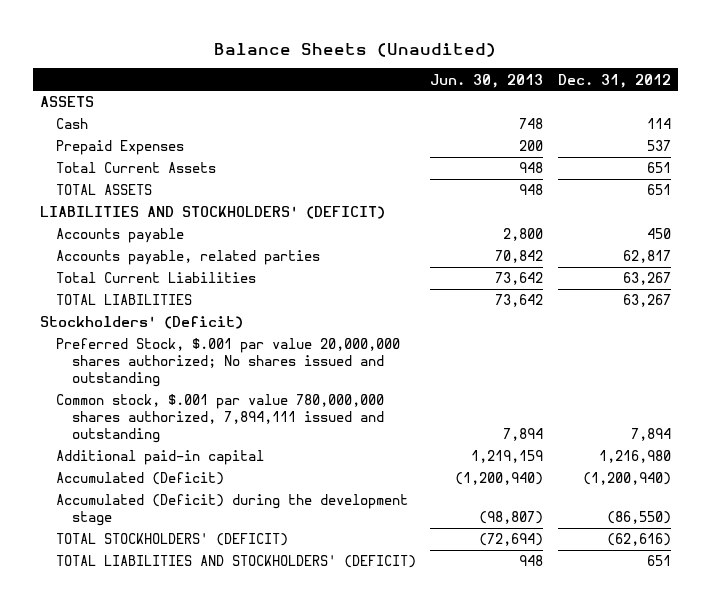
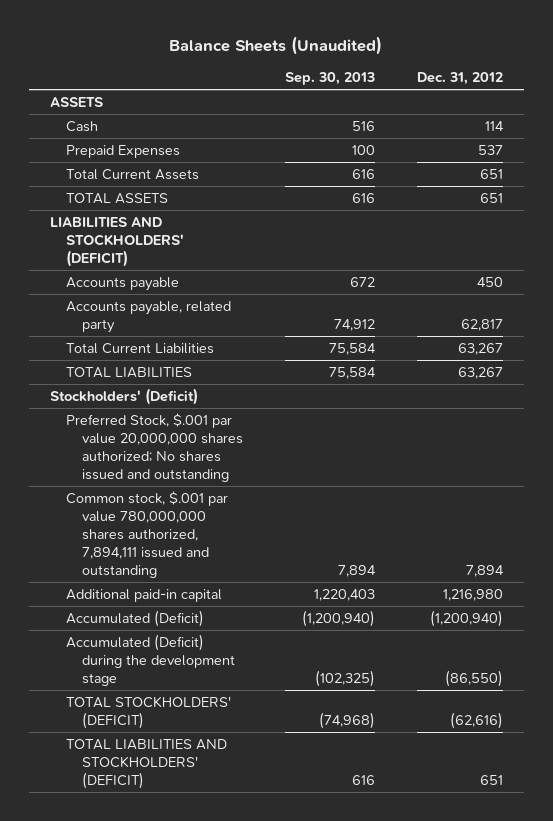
[430,73,544,88] Jun. 30, 2013 -> none
none -> [284,72,375,86] Sep. 30, 2013
[56,250,321,266] Accounts payable, related parties -> [66,300,232,333] Accounts payable, related party

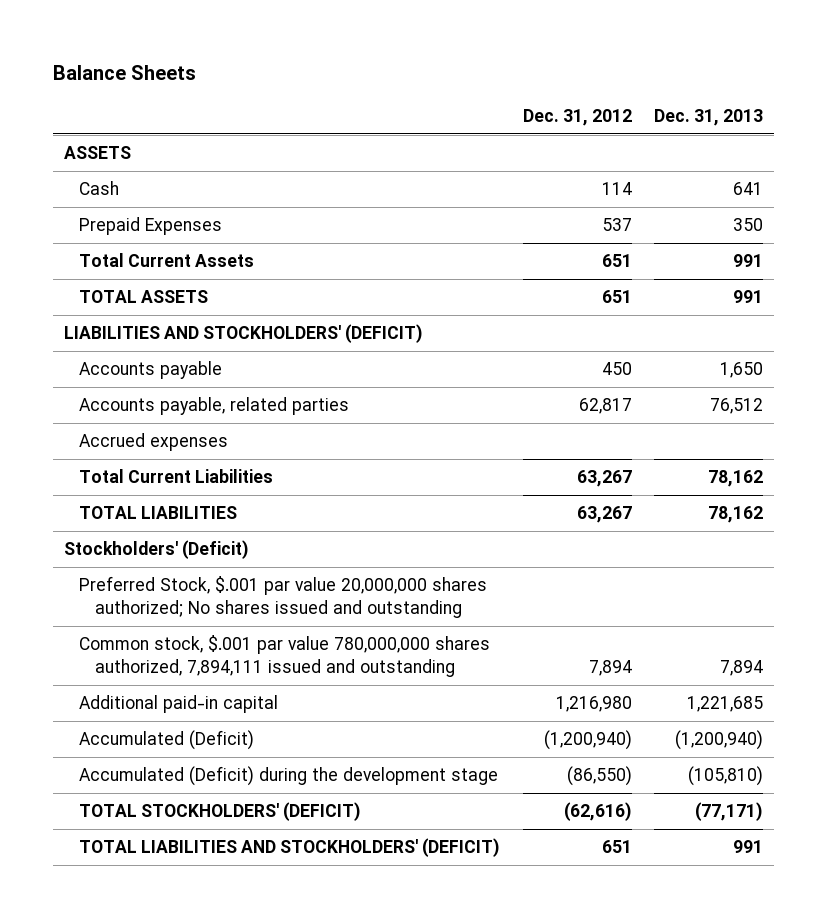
[169,36,383,56] Balance Sheets (Unaudited) -> [52,64,196,80] Balance Sheets
[284,72,375,86] Sep. 30, 2013 -> none
none -> [653,108,763,126] Dec. 31, 2013
[66,300,232,333] Accounts payable, related party -> [79,397,350,416] Accounts payable, related parties
none -> [79,433,229,452] Accrued expenses

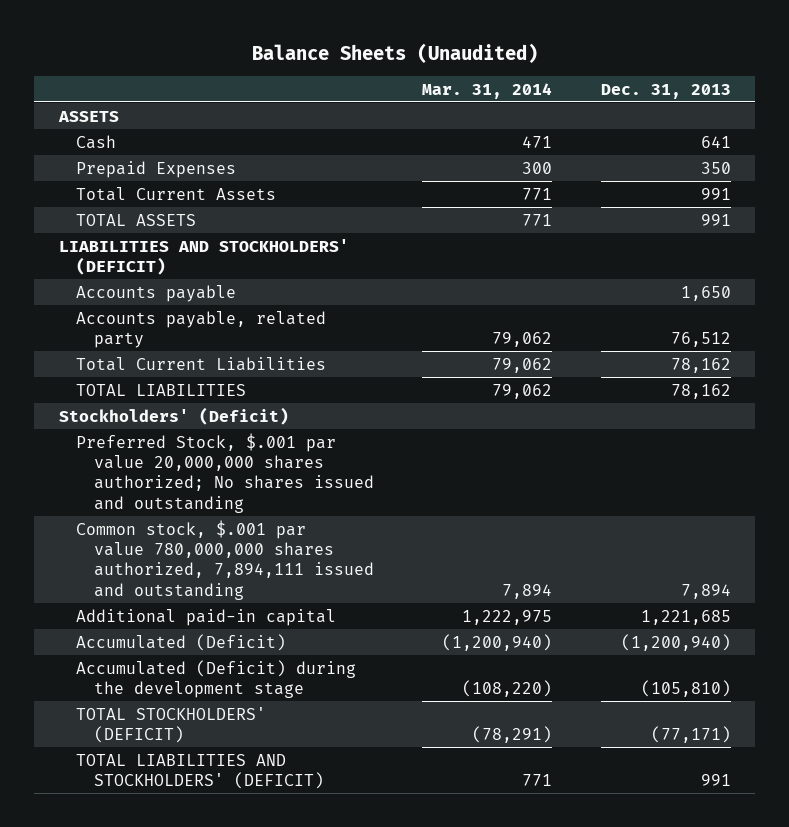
[52,64,196,80] Balance Sheets -> [251,42,538,63] Balance Sheets (Unaudited)
[522,108,632,126] Dec. 31, 2012 -> none
none -> [422,82,553,99] Mar. 31, 2014
[79,433,229,452] Accrued expenses -> none
[79,397,350,416] Accounts payable, related parties -> [76,310,327,349] Accounts payable, related party

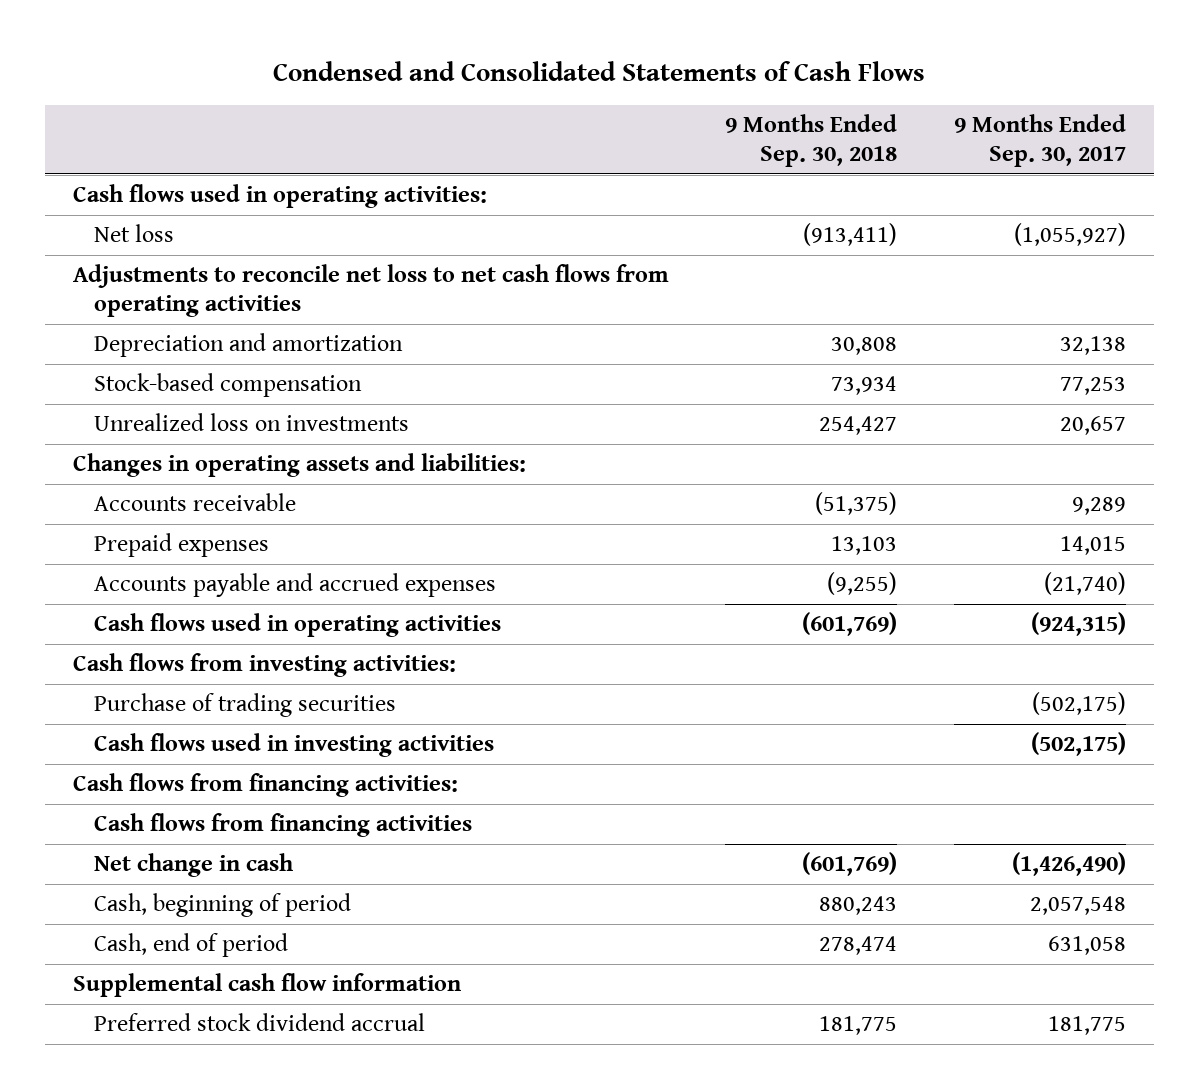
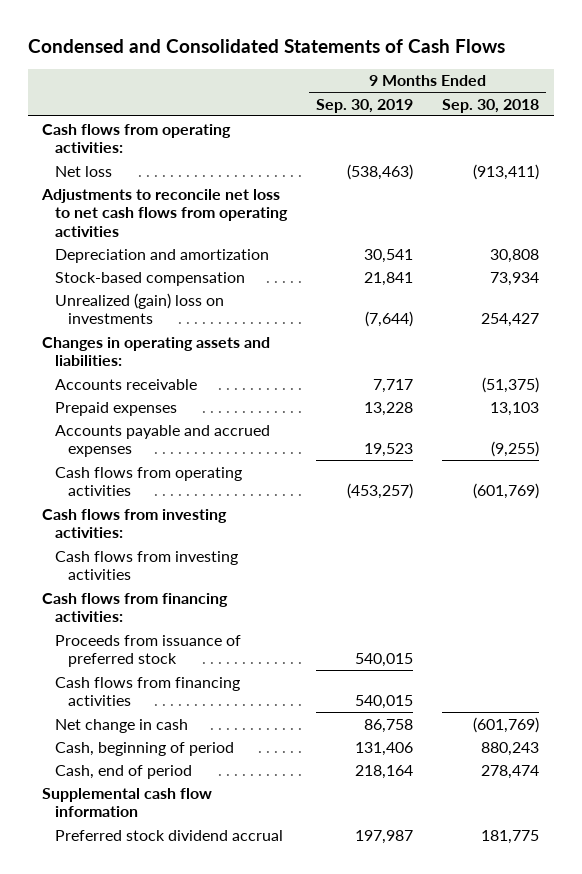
[953,113,1126,167] 9 Months Ended Sep. 30, 2017 -> none
none -> [316,98,414,113] Sep. 30, 2019
[73,184,488,209] Cash flows used in operating activities: -> [42,123,232,154] Cash flows from operating activities:
[94,413,410,432] Unrealized loss on investments -> [55,292,225,325] Unrealized (gain) loss on investments
[94,613,502,638] Cash flows used in operating activities -> [55,466,243,497] Cash flows from operating activities
[94,693,397,718] Purchase of trading securities -> none
[94,733,495,758] Cash flows used in investing activities -> [55,550,239,581] Cash flows from investing activities
none -> [55,634,242,668] Proceeds from issuance of preferred stock

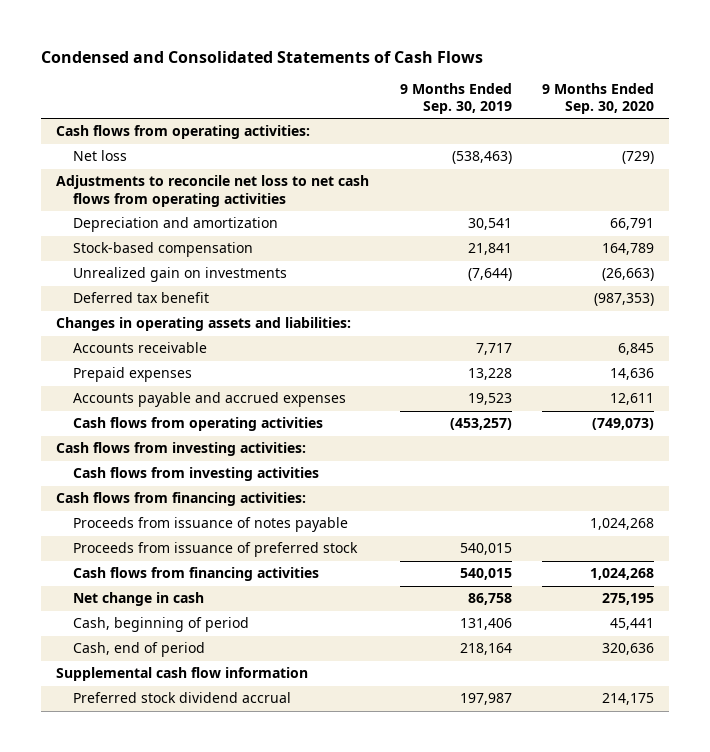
[442,98,540,113] Sep. 30, 2018 -> none
none -> [541,82,654,114] 9 Months Ended Sep. 30, 2020
[55,292,225,325] Unrealized (gain) loss on investments -> [73,267,288,283] Unrealized gain on investments
none -> [73,292,210,304] Deferred tax benefit
none -> [73,517,349,533] Proceeds from issuance of notes payable

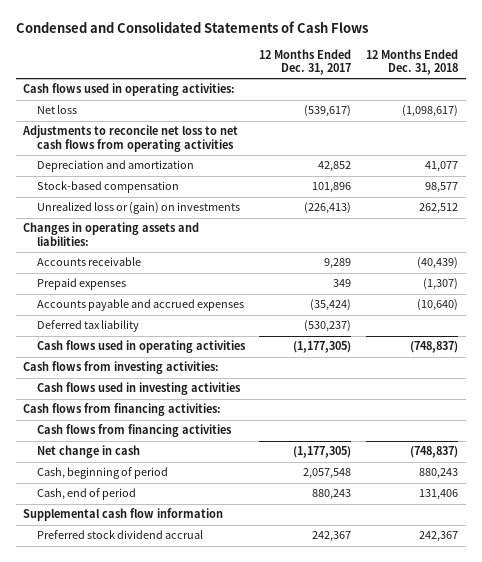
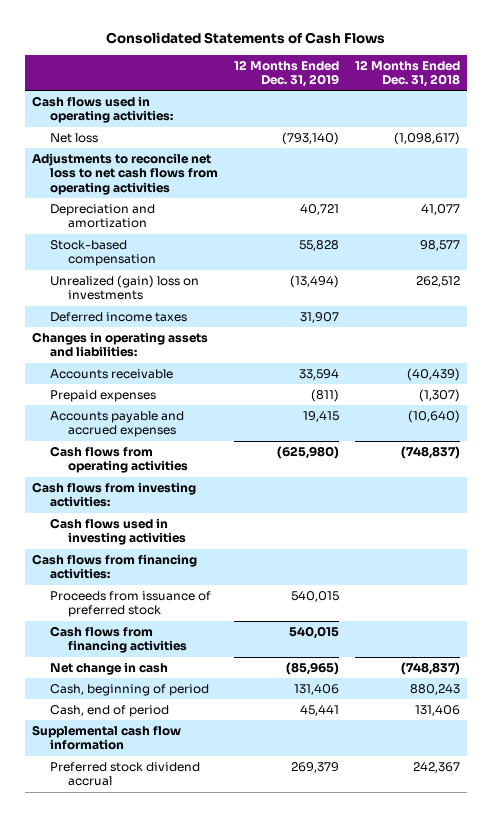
[16,21,369,34] Condensed and Consolidated Statements of Cash Flows -> [106,32,386,45] Consolidated Statements of Cash Flows
[259,48,352,75] 12 Months Ended Dec. 31, 2017 -> none
none -> [233,59,339,88] 12 Months Ended Dec. 31, 2019
[36,202,240,215] Unrealized loss or (gain) on investments -> [50,274,200,301] Unrealized (gain) loss on investments
none -> [50,311,188,322] Deferred income taxes
[36,320,139,333] Deferred tax liability -> none
[36,340,246,354] Cash flows used in operating activities -> [50,445,188,474] Cash flows from operating activities
none -> [50,590,212,618] Proceeds from issuance of preferred stock

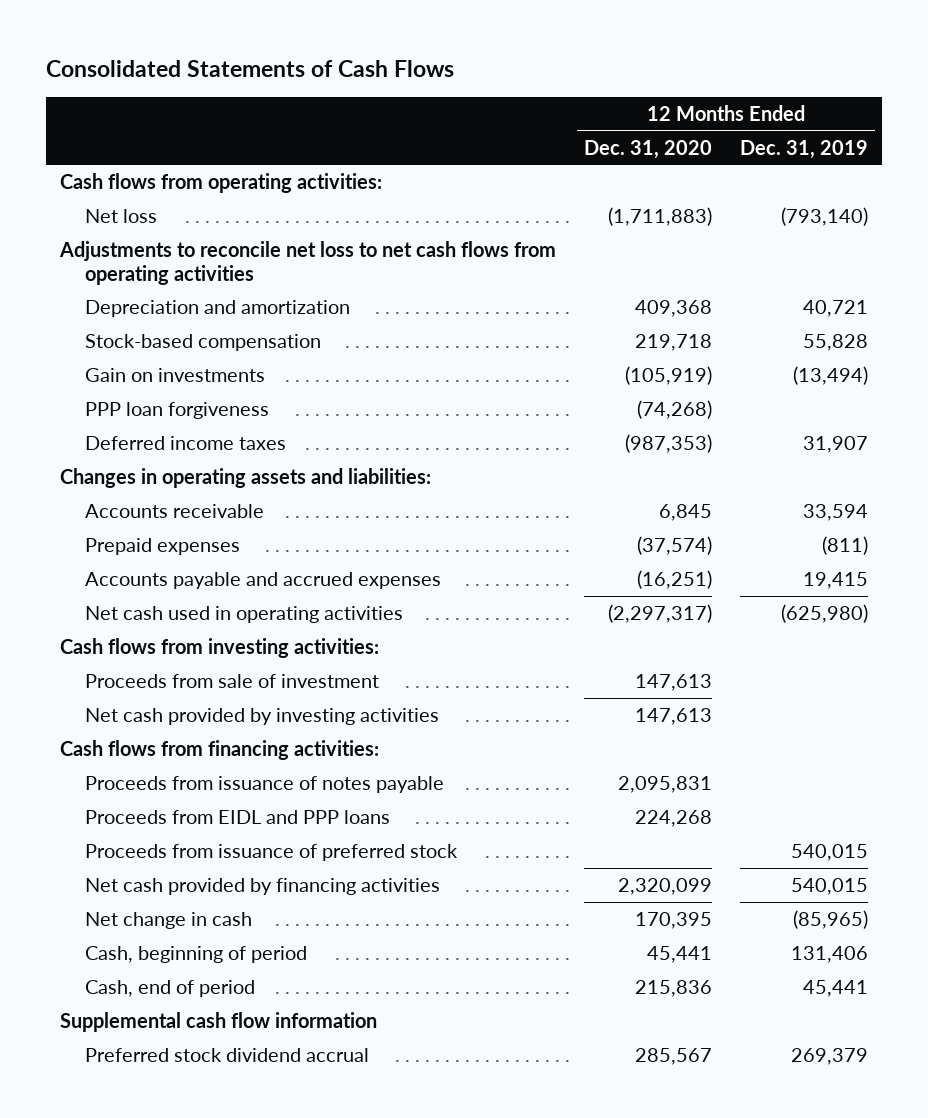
[354,59,460,88] 12 Months Ended Dec. 31, 2018 -> none
none -> [583,139,712,159] Dec. 31, 2020
[32,95,174,124] Cash flows used in operating activities: -> [59,173,382,194] Cash flows from operating activities:
[50,274,200,301] Unrealized (gain) loss on investments -> [84,368,265,383] Gain on investments
none -> [84,402,269,420] PPP loan forgiveness
[50,445,188,474] Cash flows from operating activities -> [84,606,403,624] Net cash used in operating activities
none -> [84,674,379,689] Proceeds from sale of investment
[50,517,186,546] Cash flows used in investing activities -> [84,708,439,726] Net cash provided by investing activities
none -> [84,776,444,794] Proceeds from issuance of notes payable
none -> [84,810,390,825] Proceeds from EIDL and PPP loans
[50,625,187,654] Cash flows from financing activities -> [84,878,440,896] Net cash provided by financing activities

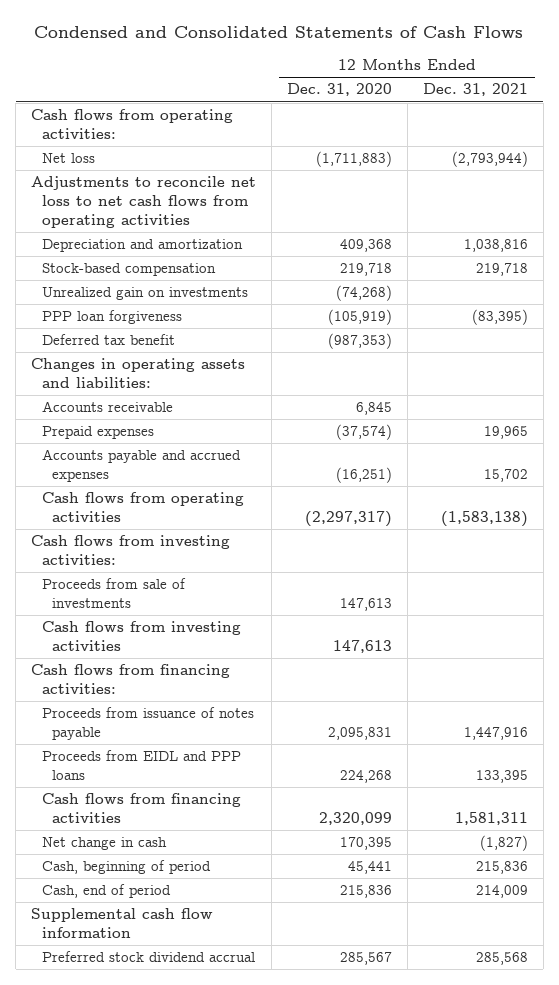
[45,59,454,77] Consolidated Statements of Cash Flows -> [34,26,524,39] Condensed and Consolidated Statements of Cash Flows
[739,139,868,159] Dec. 31, 2019 -> none
none -> [422,83,528,97] Dec. 31, 2021
[84,368,265,383] Gain on investments -> [41,287,248,301] Unrealized gain on investments
[624,366,712,386] (105,919) -> [335,285,392,302] (74,268)
[636,400,712,420] (74,268) -> [327,309,392,326] (105,919)
[84,436,286,451] Deferred income taxes -> [41,334,175,346] Deferred tax benefit
[84,606,403,624] Net cash used in operating activities -> [41,492,244,522] Cash flows from operating activities
[84,674,379,689] Proceeds from sale of investment -> [41,578,186,608] Proceeds from sale of investments
[84,708,439,726] Net cash provided by investing activities -> [41,621,241,651] Cash flows from investing activities
[84,844,458,862] Proceeds from issuance of preferred stock -> none
[84,878,440,896] Net cash provided by financing activities -> [41,793,241,823] Cash flows from financing activities

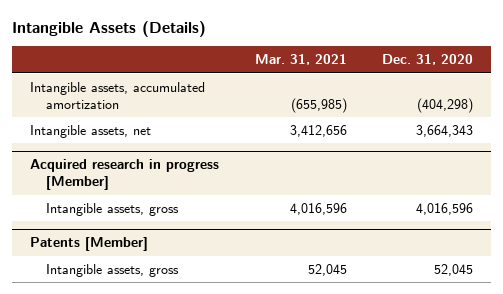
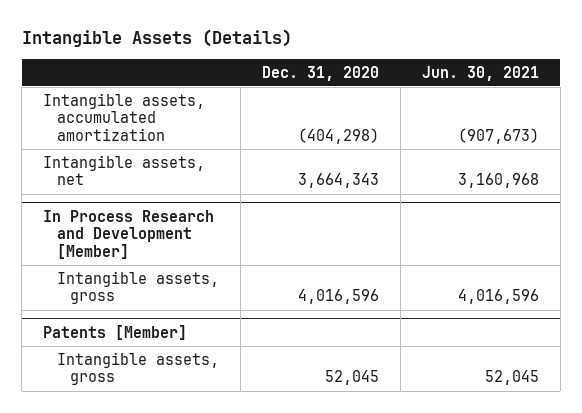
[254,54,347,66] Mar. 31, 2021 -> none
none -> [421,65,539,81] Jun. 30, 2021
[30,159,220,191] Acquired research in progress [Member] -> [43,209,215,259] In Process Research and Development [Member]

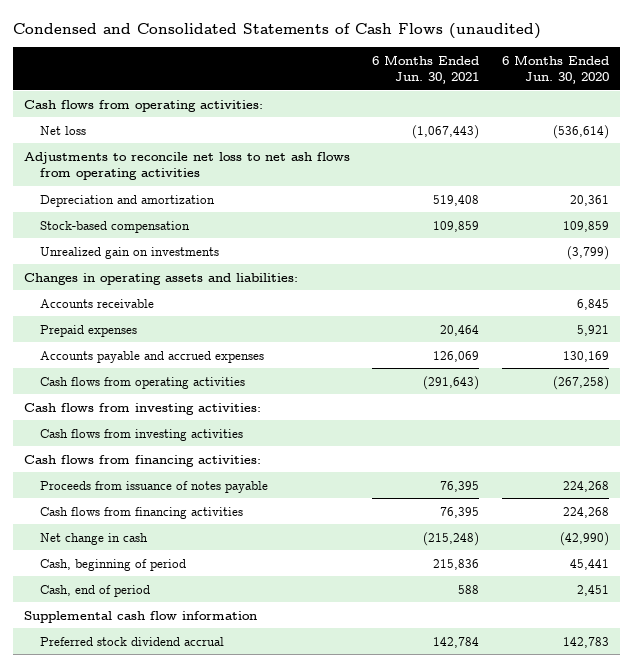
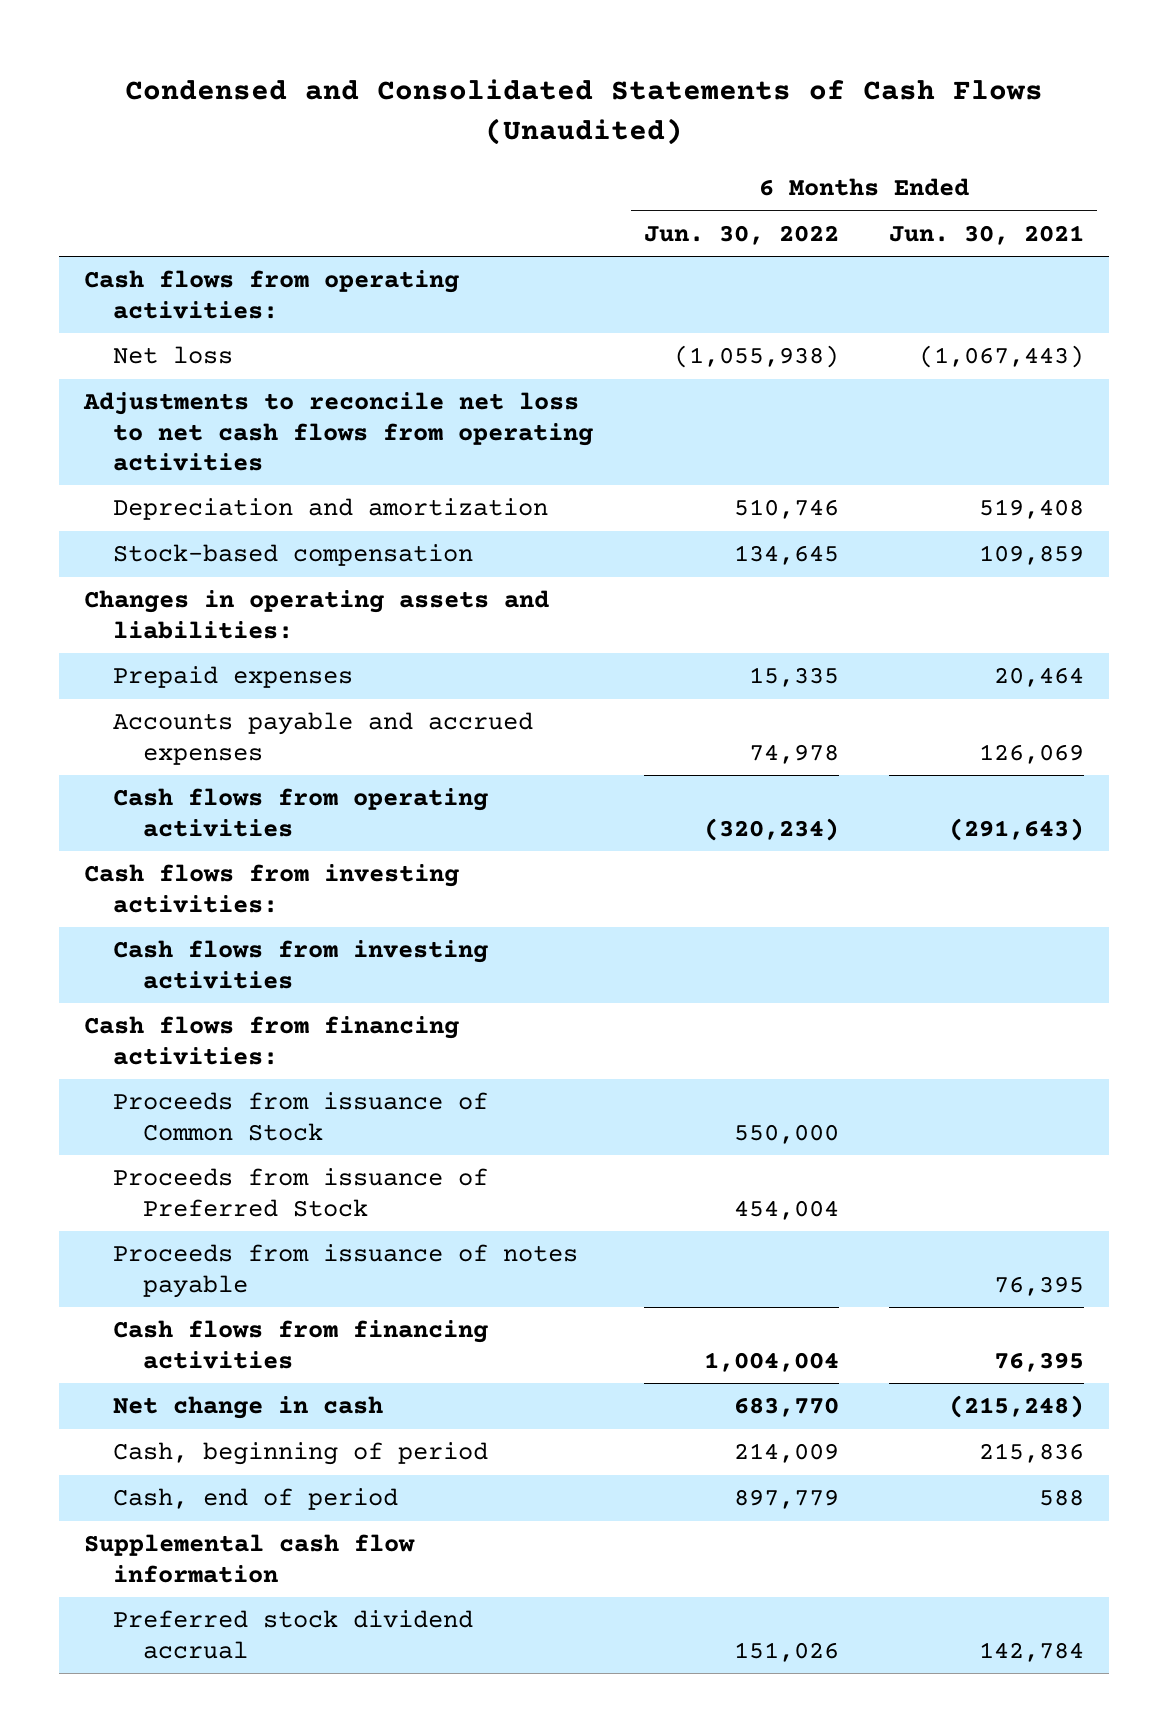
[13,22,542,39] Condensed and Consolidated Statements of Cash Flows (unaudited) -> [125,78,1044,145] Condensed and Consolidated Statements of Cash Flows (Unaudited)
[501,54,609,85] 6 Months Ended Jun. 30, 2020 -> none
none -> [643,224,839,245] Jun. 30, 2022
[24,151,351,181] Adjustments to reconcile net loss to net ash flows from operating activities -> [83,392,594,471] Adjustments to reconcile net loss to net cash flows from operating activities
[40,246,220,259] Unrealized gain on investments -> none
[40,298,155,308] Accounts receivable -> none
none -> [113,1092,489,1141] Proceeds from issuance of Common Stock
none -> [113,1168,489,1217] Proceeds from issuance of Preferred Stock

